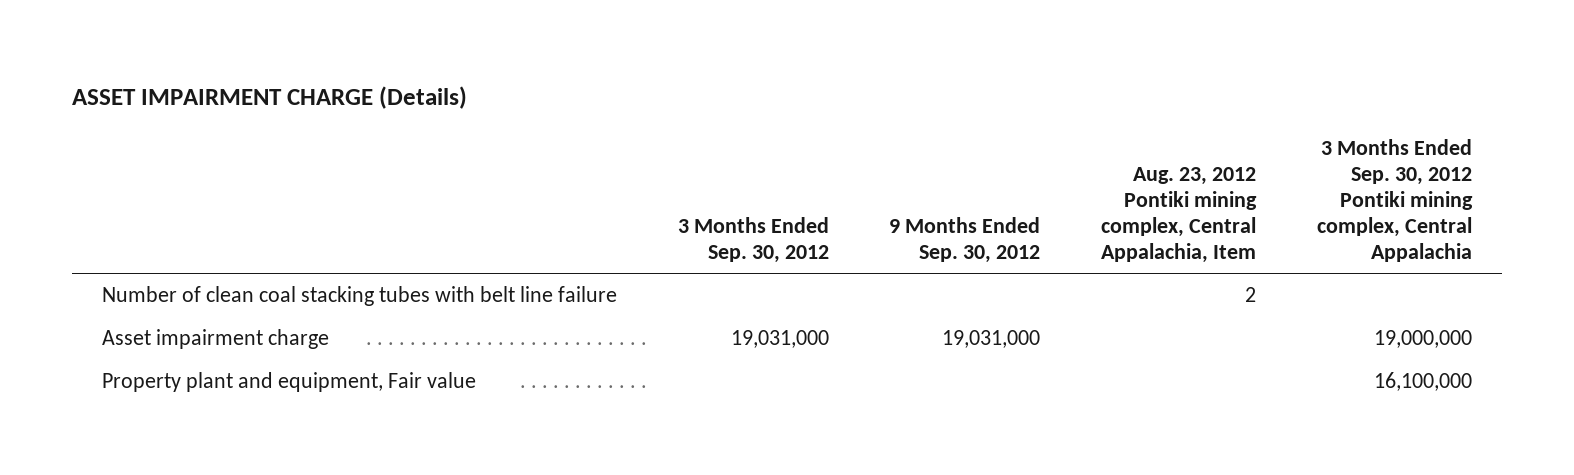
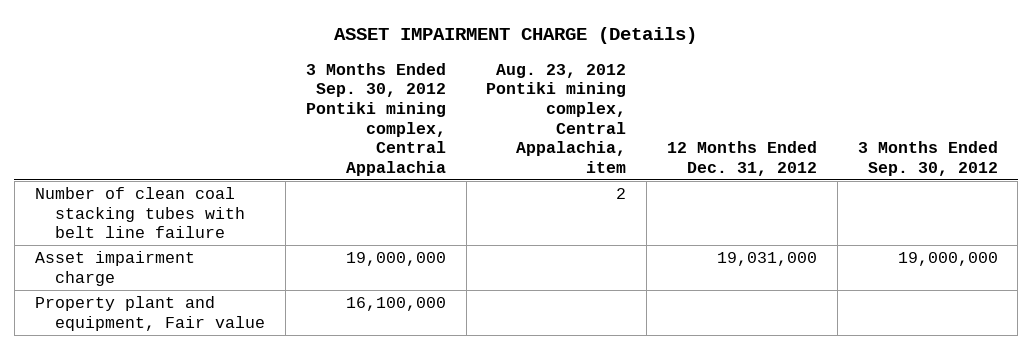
[889,216,1041,263] 9 Months Ended Sep. 30, 2012 -> none
[1101,166,1258,263] Aug. 23, 2012 Pontiki mining complex, Central Appalachia, Item -> none
none -> [486,63,627,173] Aug. 23, 2012 Pontiki mining complex, Central Appalachia, item
none -> [667,141,818,176] 12 Months Ended Dec. 31, 2012
[730,330,829,349] 19,031,000 -> [897,252,998,267] 19,000,000

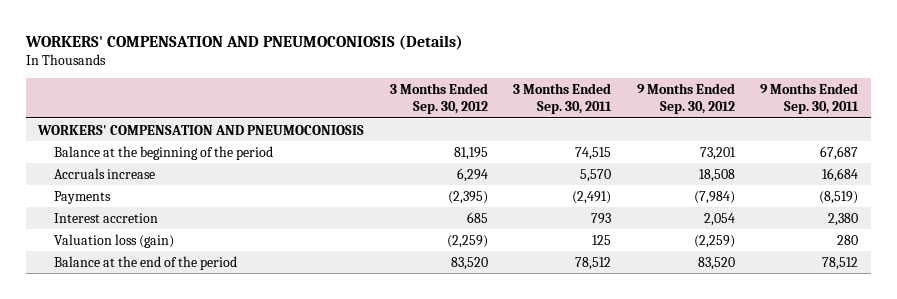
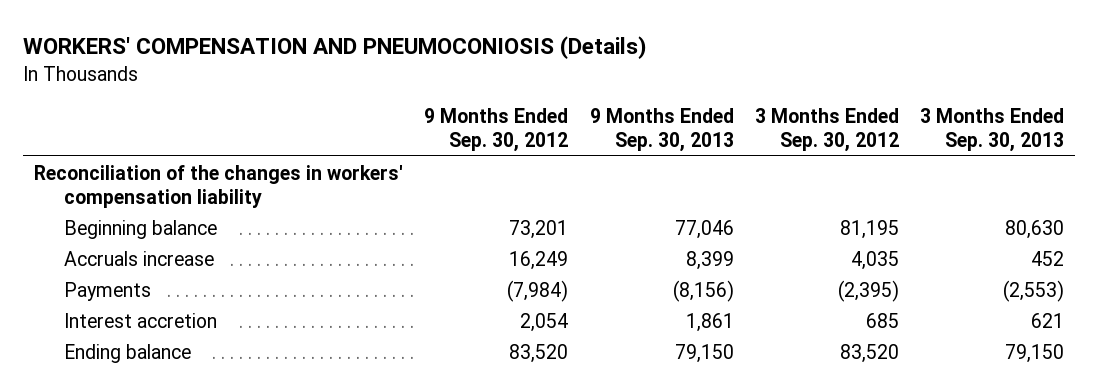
[513,83,613,115] 3 Months Ended Sep. 30, 2011 -> none
[760,83,860,115] 9 Months Ended Sep. 30, 2011 -> none
none -> [589,108,734,153] 9 Months Ended Sep. 30, 2013
none -> [920,108,1065,153] 3 Months Ended Sep. 30, 2013
[37,124,365,135] WORKERS' COMPENSATION AND PNEUMOCONIOSIS -> none
none -> [34,164,404,208] Reconciliation of the changes in workers' compensation liability
[53,145,273,160] Balance at the beginning of the period -> [63,219,217,239] Beginning balance
[456,167,488,182] 6,294 -> [851,250,900,270] 4,035
[698,168,735,182] 18,508 -> [509,250,569,270] 16,249
[53,233,174,248] Valuation loss (gain) -> none
[53,255,237,270] Balance at the end of the period -> [63,343,191,363] Ending balance

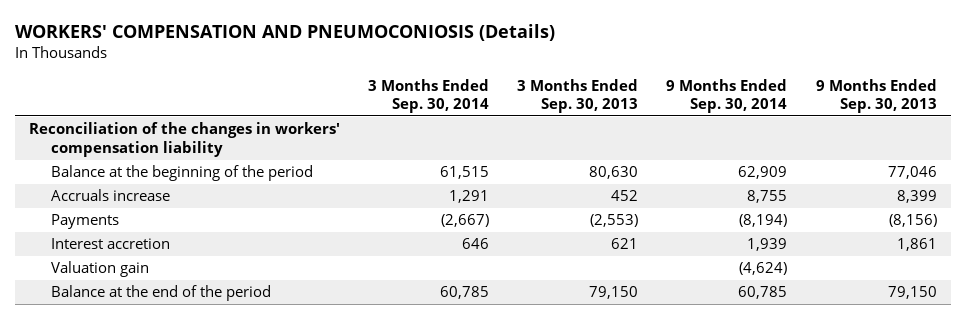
[424,108,569,153] 9 Months Ended Sep. 30, 2012 -> none
[755,108,900,153] 3 Months Ended Sep. 30, 2012 -> none
none -> [367,78,489,114] 3 Months Ended Sep. 30, 2014
none -> [666,78,788,114] 9 Months Ended Sep. 30, 2014
[63,219,217,239] Beginning balance -> [51,165,314,182] Balance at the beginning of the period
none -> [51,261,150,278] Valuation gain
[63,343,191,363] Ending balance -> [51,285,272,302] Balance at the end of the period

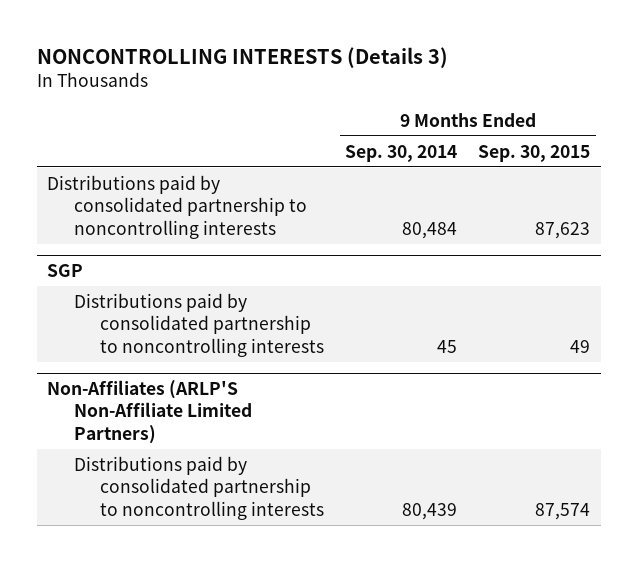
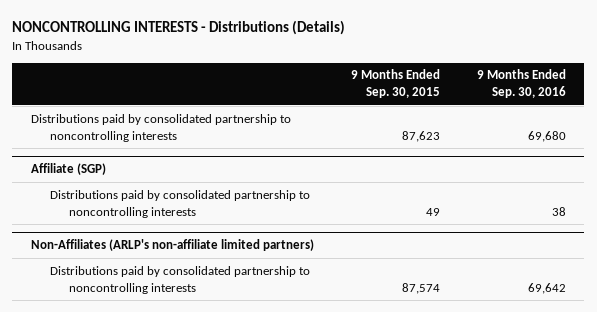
[36,46,448,68] NONCONTROLLING INTERESTS (Details 3) -> [12,20,346,36] NONCONTROLLING INTERESTS - Distributions (Details)
[345,144,458,162] Sep. 30, 2014 -> none
none -> [476,69,566,99] 9 Months Ended Sep. 30, 2016
[47,264,84,278] SGP -> [30,163,106,176] Affiliate (SGP)
[47,380,252,444] Non-Affiliates (ARLP'S Non-Affiliate Limited Partners) -> [30,239,314,252] Non-Affiliates (ARLP's non-affiliate limited partners)

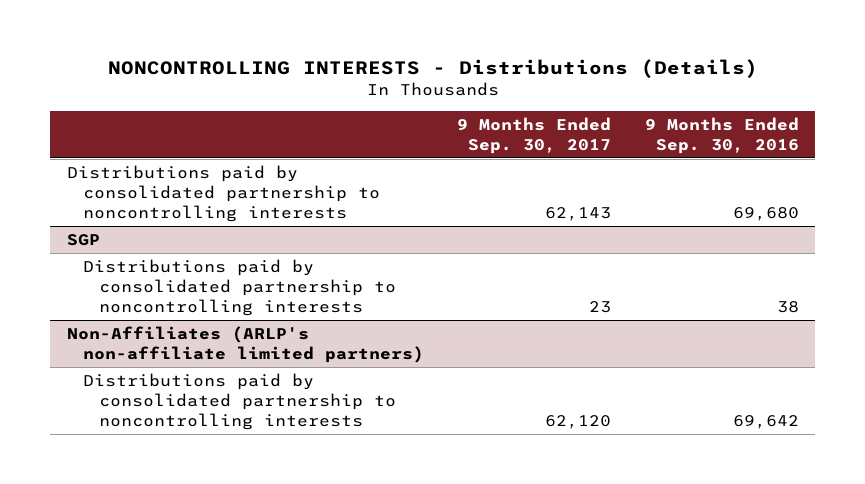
[350,69,440,99] 9 Months Ended Sep. 30, 2015 -> none
none -> [457,116,612,154] 9 Months Ended Sep. 30, 2017
[30,163,106,176] Affiliate (SGP) -> [66,233,100,246] SGP

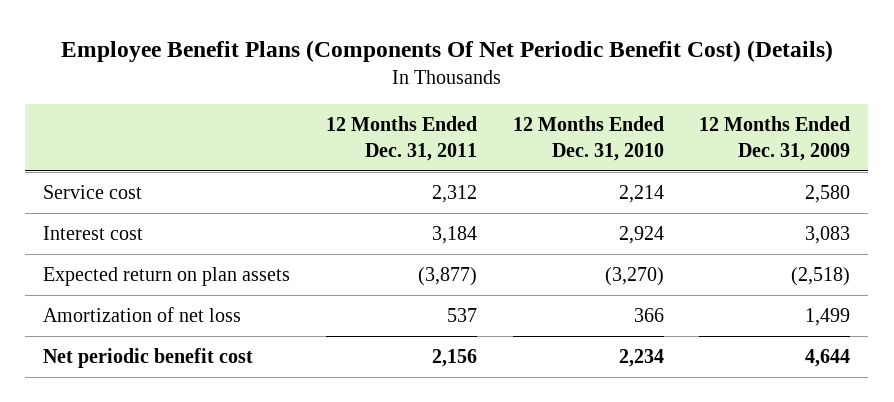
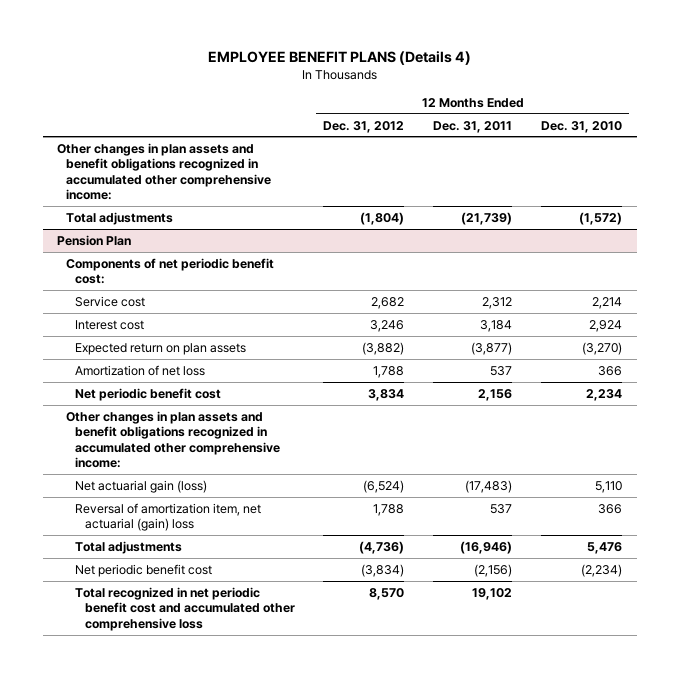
[60,39,833,62] Employee Benefit Plans (Components Of Net Periodic Benefit Cost) (Details) -> [207,50,471,65] EMPLOYEE BENEFIT PLANS (Details 4)
[699,116,851,161] 12 Months Ended Dec. 31, 2009 -> none
none -> [323,120,405,133] Dec. 31, 2012
none -> [56,142,272,201] Other changes in plan assets and benefit obligations recognized in accumulated other comprehensive income:
none -> [66,211,174,225] Total adjustments
none -> [56,234,131,246] Pension Plan
none -> [66,257,275,285] Components of net periodic benefit cost:
none -> [66,410,281,469] Other changes in plan assets and benefit obligations recognized in accumulated other comprehensive income:
none -> [75,479,208,493] Net actuarial gain (loss)
none -> [75,502,262,532] Reversal of amortization item, net actuarial (gain) loss
none -> [75,540,183,554] Total adjustments
none -> [75,563,213,577] Net periodic benefit cost
none -> [75,586,295,631] Total recognized in net periodic benefit cost and accumulated other comprehensive loss

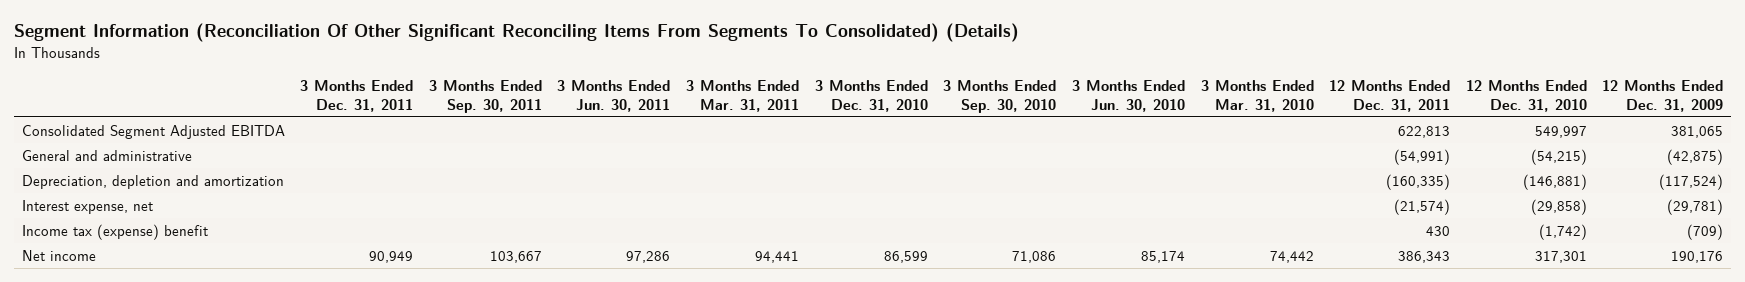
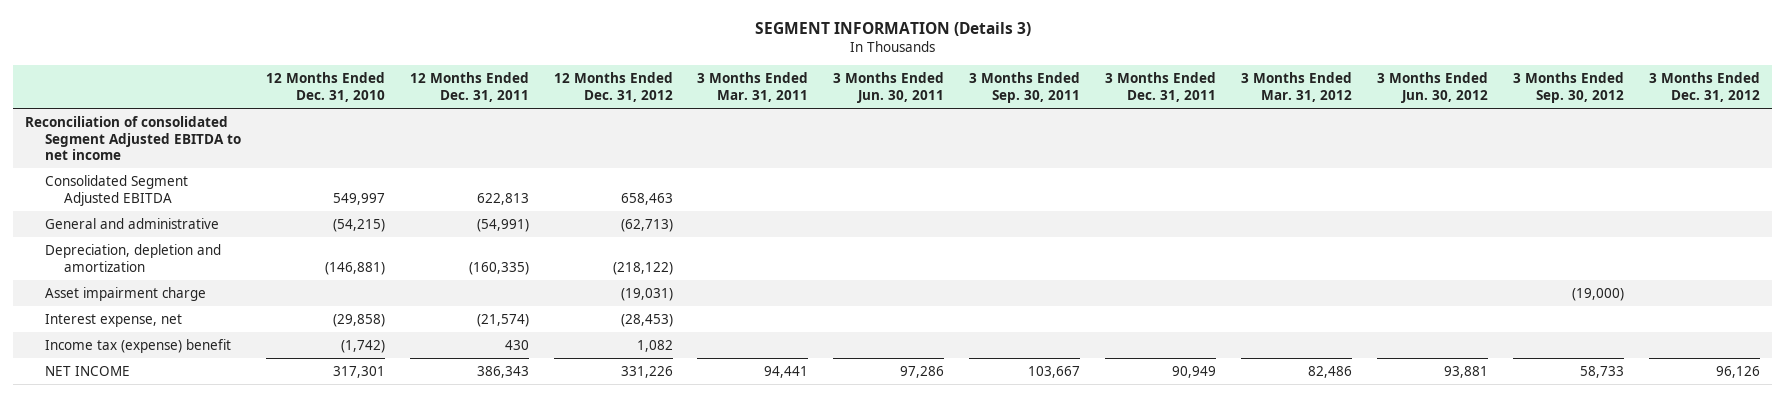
[13,23,1019,43] Segment Information (Reconciliation Of Other Significant Reconciling Items From Segments To Consolidated) (Details) -> [754,21,1031,36] SEGMENT INFORMATION (Details 3)
[814,79,928,112] 3 Months Ended Dec. 31, 2010 -> none
[943,79,1057,113] 3 Months Ended Sep. 30, 2010 -> none
[1071,79,1185,112] 3 Months Ended Jun. 30, 2010 -> none
[1200,79,1314,112] 3 Months Ended Mar. 31, 2010 -> none
[1602,79,1724,112] 12 Months Ended Dec. 31, 2009 -> none
none -> [553,72,673,102] 12 Months Ended Dec. 31, 2012
none -> [1241,72,1353,102] 3 Months Ended Mar. 31, 2012
none -> [1377,72,1489,103] 3 Months Ended Jun. 30, 2012
none -> [1513,72,1625,103] 3 Months Ended Sep. 30, 2012
none -> [1648,72,1760,102] 3 Months Ended Dec. 31, 2012
none -> [25,115,241,161] Reconciliation of consolidated Segment Adjusted EBITDA to net income
none -> [44,286,206,301] Asset impairment charge
[21,249,96,261] Net income -> [44,365,130,376] NET INCOME

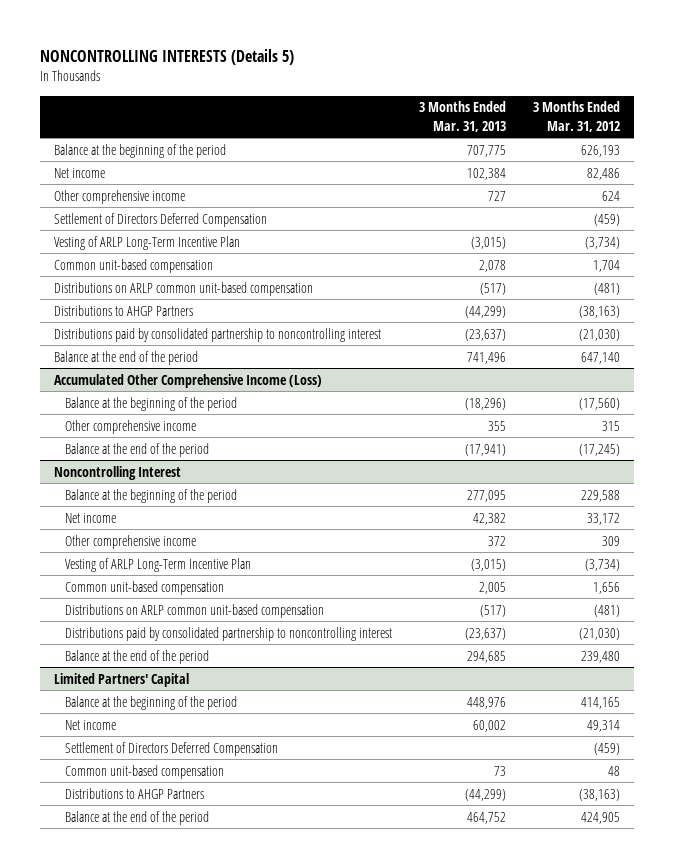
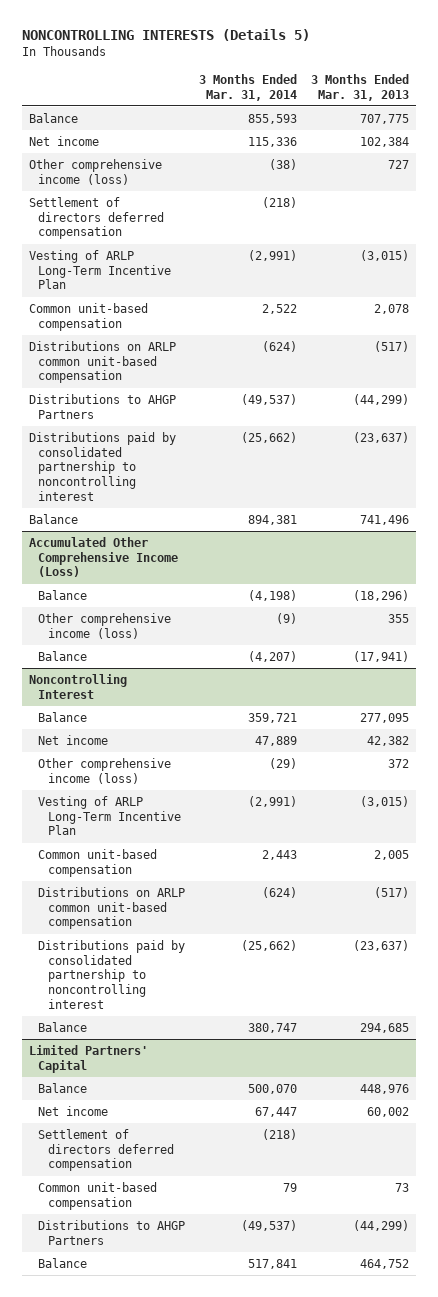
[533,101,621,132] 3 Months Ended Mar. 31, 2012 -> none
none -> [199,73,298,101] 3 Months Ended Mar. 31, 2014
[53,143,226,158] Balance at the beginning of the period -> [28,112,78,123] Balance
[53,189,185,204] Other comprehensive income -> [28,158,162,185] Other comprehensive income (loss)
[53,212,267,227] Settlement of Directors Deferred Compensation -> [28,196,165,240] Settlement of directors deferred compensation
[53,350,198,365] Balance at the end of the period -> [28,513,78,524] Balance
[65,396,238,411] Balance at the beginning of the period -> [38,589,88,600] Balance
[65,419,197,434] Other comprehensive income -> [38,612,172,639] Other comprehensive income (loss)
[65,442,210,457] Balance at the end of the period -> [38,650,88,661] Balance
[65,488,238,503] Balance at the beginning of the period -> [38,711,88,722] Balance
[65,534,197,549] Other comprehensive income -> [38,757,172,784] Other comprehensive income (loss)
[65,649,210,664] Balance at the end of the period -> [38,1021,88,1032] Balance
[65,695,238,710] Balance at the beginning of the period -> [38,1082,88,1093] Balance
[65,741,279,756] Settlement of Directors Deferred Compensation -> [38,1128,174,1172] Settlement of directors deferred compensation
[65,810,210,825] Balance at the end of the period -> [38,1257,88,1268] Balance

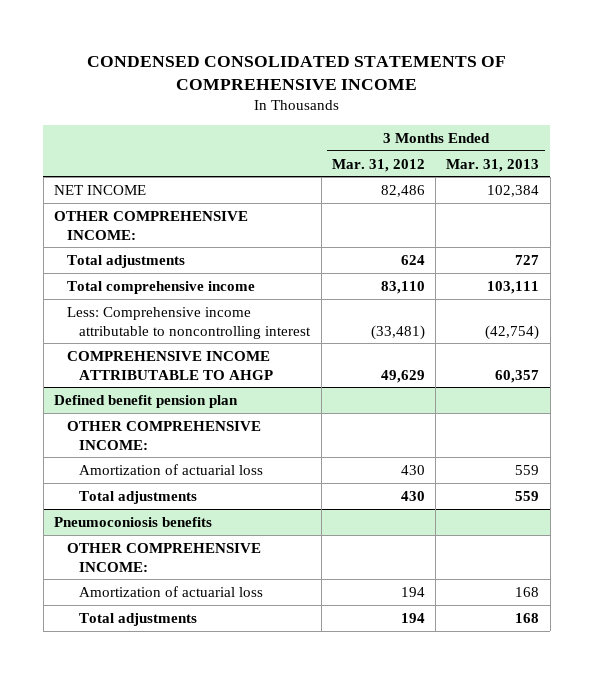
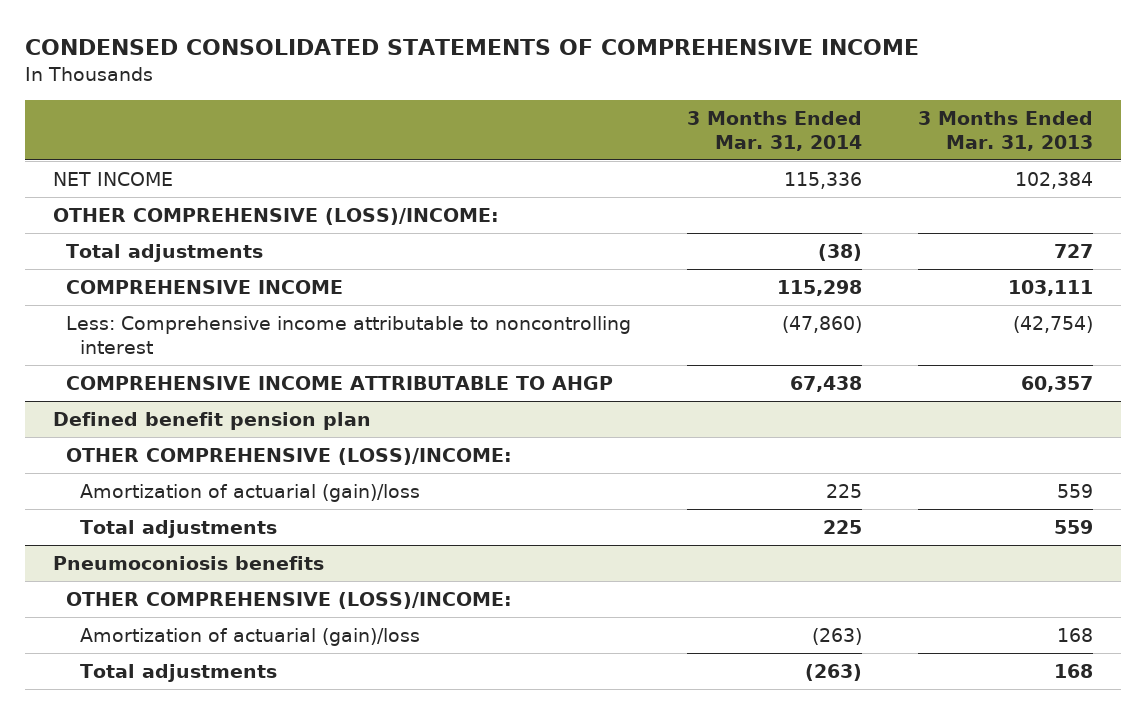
[331,158,425,172] Mar. 31, 2012 -> none
none -> [687,110,863,152] 3 Months Ended Mar. 31, 2014
[53,210,248,240] OTHER COMPREHENSIVE INCOME: -> [52,207,499,225] OTHER COMPREHENSIVE (LOSS)/INCOME:
[66,280,255,294] Total comprehensive income -> [66,279,344,294] COMPREHENSIVE INCOME
[66,420,261,450] OTHER COMPREHENSIVE INCOME: -> [66,447,513,465] OTHER COMPREHENSIVE (LOSS)/INCOME:
[79,463,264,475] Amortization of actuarial loss -> [79,483,420,502] Amortization of actuarial (gain)/loss
[66,542,261,572] OTHER COMPREHENSIVE INCOME: -> [66,591,513,609] OTHER COMPREHENSIVE (LOSS)/INCOME:
[79,585,264,597] Amortization of actuarial loss -> [79,627,420,646] Amortization of actuarial (gain)/loss

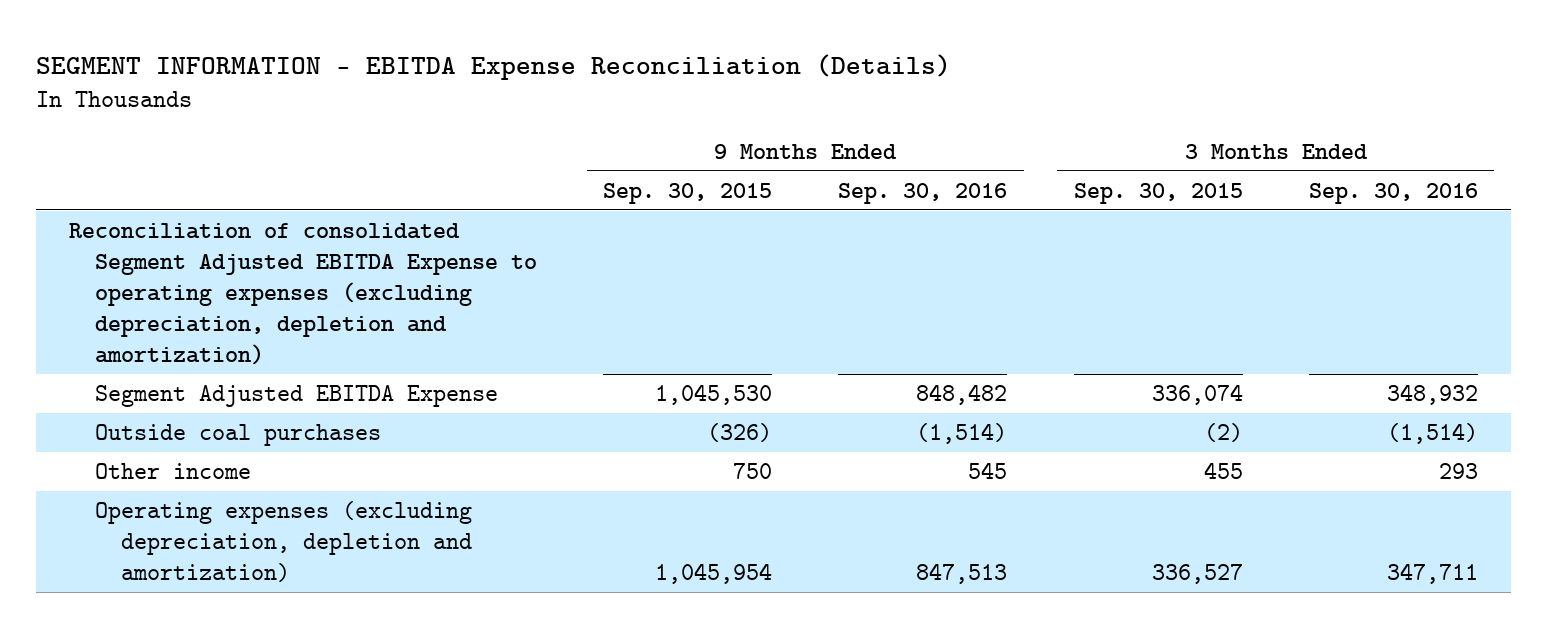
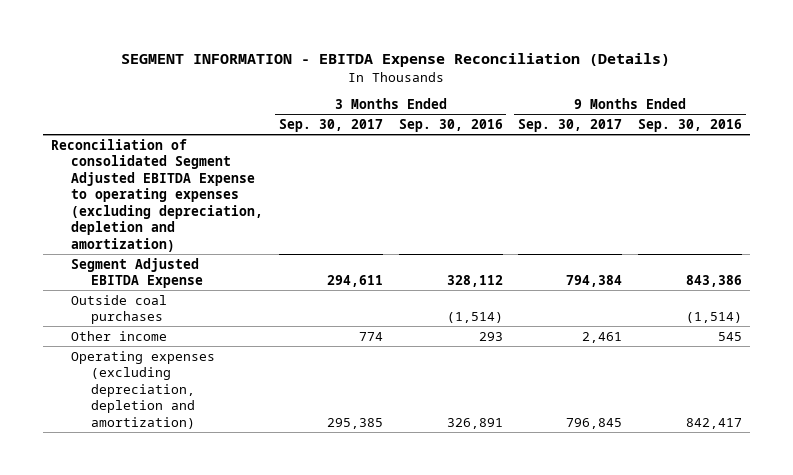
[603,182,773,204] Sep. 30, 2015 -> none
[1073,182,1243,204] Sep. 30, 2015 -> none
none -> [278,119,383,133] Sep. 30, 2017
none -> [518,119,623,133] Sep. 30, 2017
[916,383,1008,405] 848,482 -> [685,275,742,288] 843,386
[1386,383,1478,405] 348,932 -> [446,275,503,288] 328,112
[916,563,1008,585] 847,513 -> [685,417,742,429] 842,417
[1386,563,1478,585] 347,711 -> [446,417,503,429] 326,891

